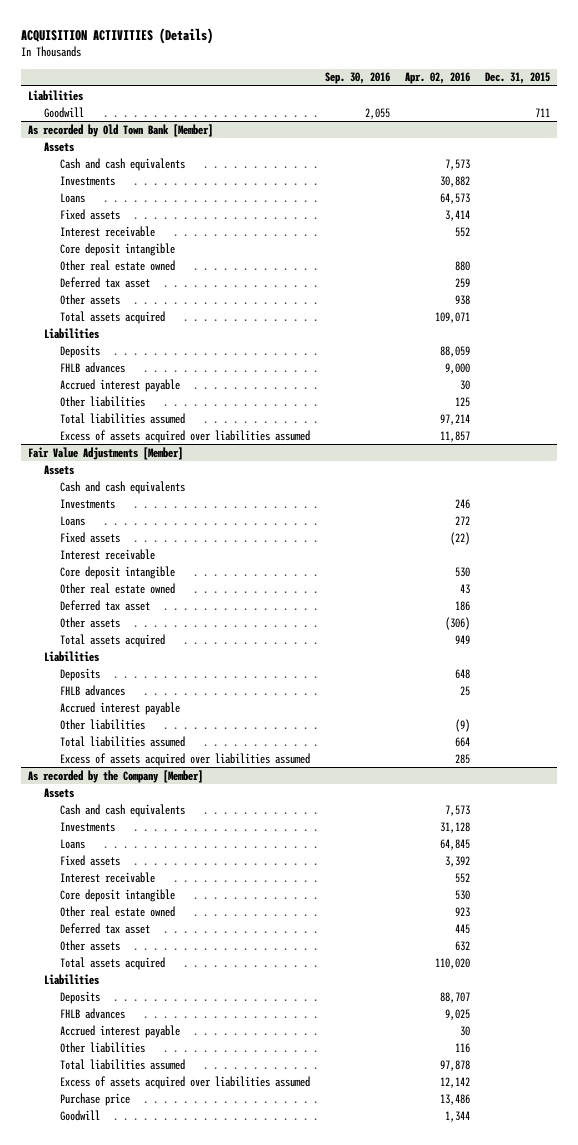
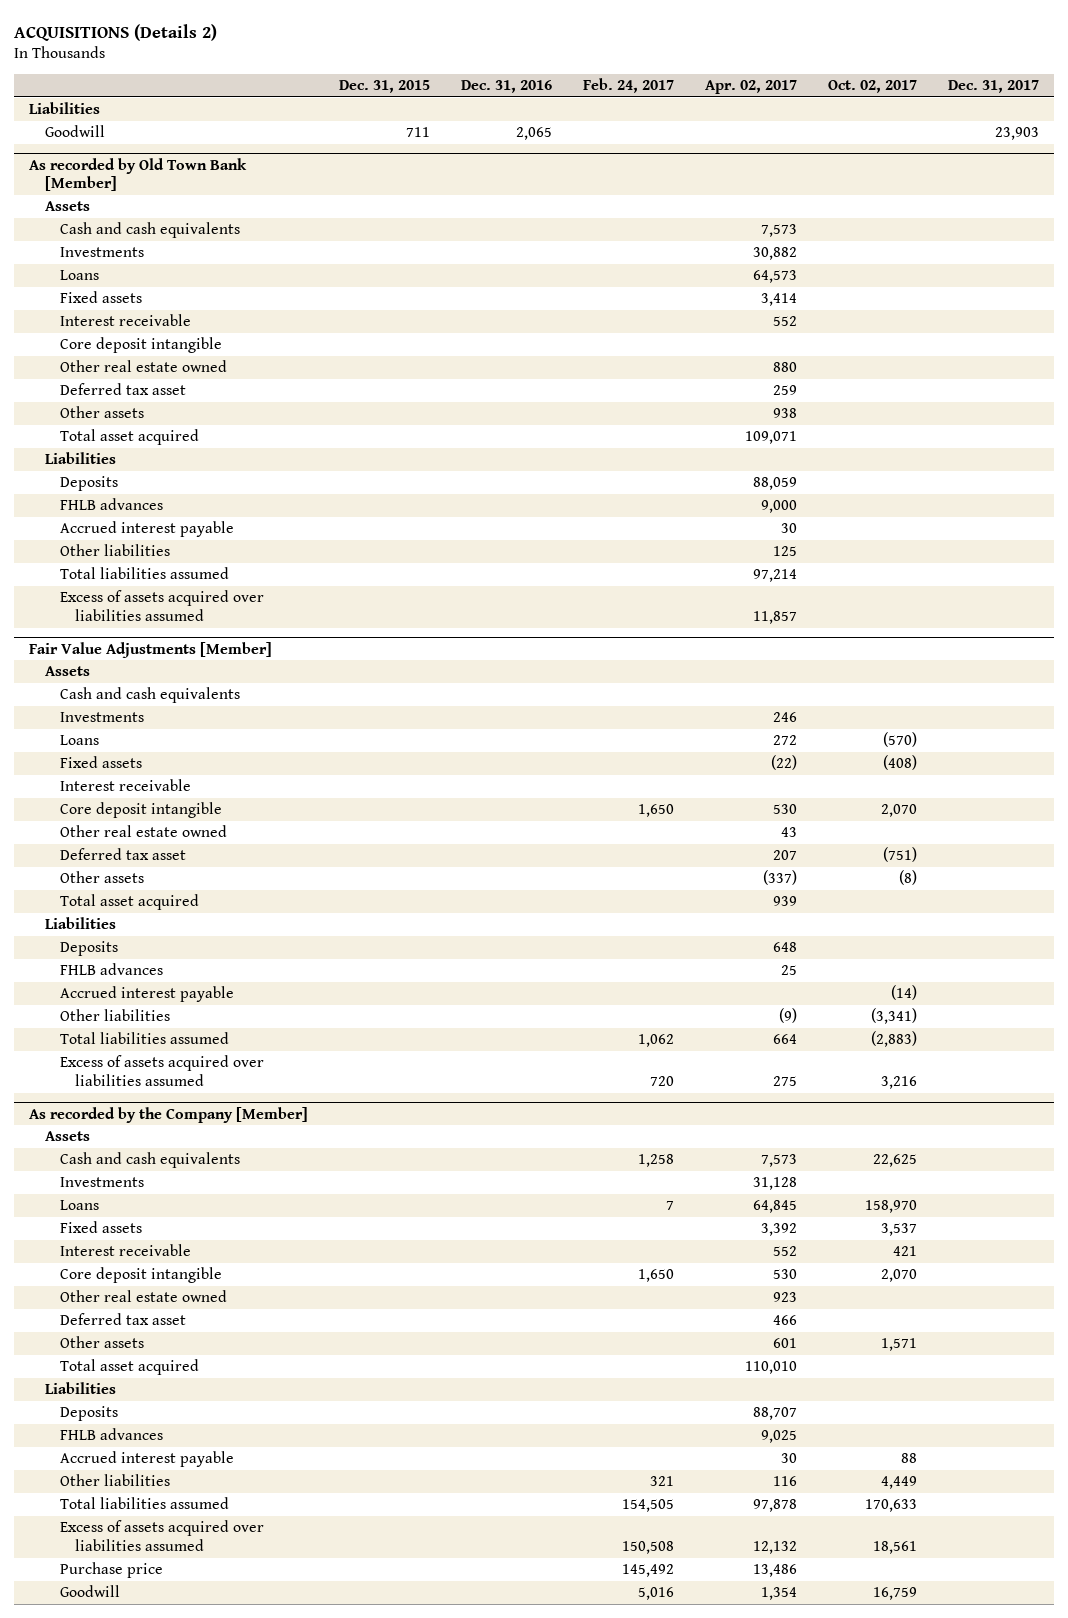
[20,27,213,44] ACQUISITION ACTIVITIES (Details) -> [13,23,217,41] ACQUISITIONS (Details 2)
[325,72,391,85] Sep. 30, 2016 -> none
[404,72,470,85] Apr. 02, 2016 -> none
none -> [460,79,552,93] Dec. 31, 2016
none -> [582,77,674,93] Feb. 24, 2017
none -> [704,79,797,94] Apr. 02, 2017
none -> [827,79,917,93] Oct. 02, 2017
none -> [947,79,1039,93] Dec. 31, 2017
[60,310,166,324] Total assets acquired -> [59,429,199,446] Total asset acquired
[60,633,166,647] Total assets acquired -> [59,894,199,911] Total asset acquired
[60,956,166,970] Total assets acquired -> [59,1359,199,1376] Total asset acquired

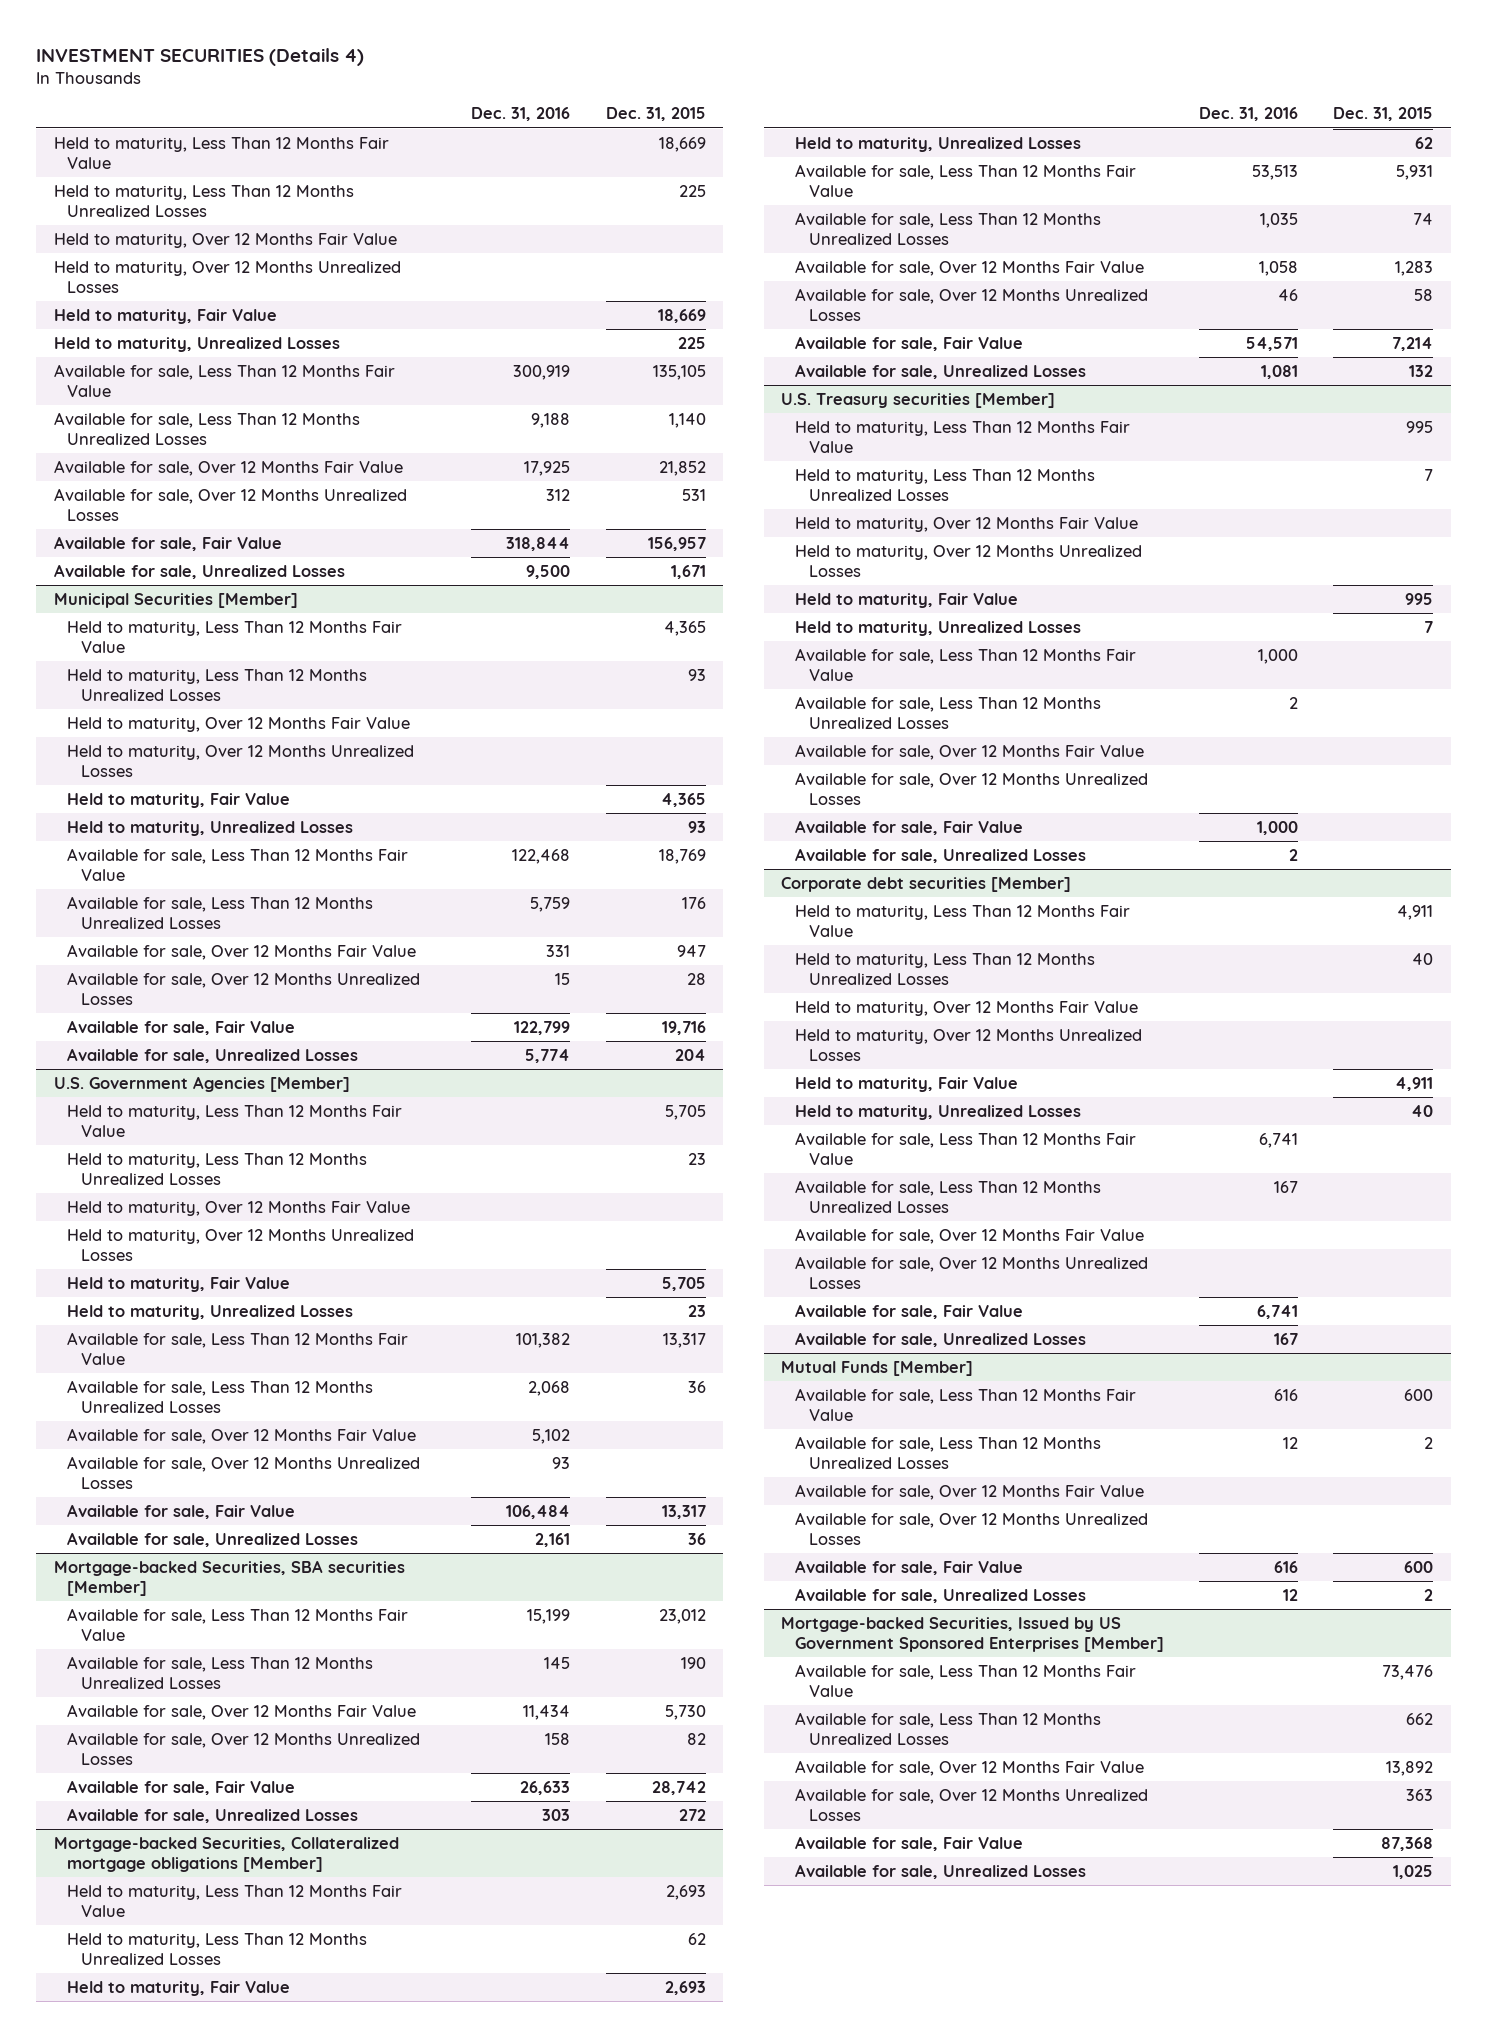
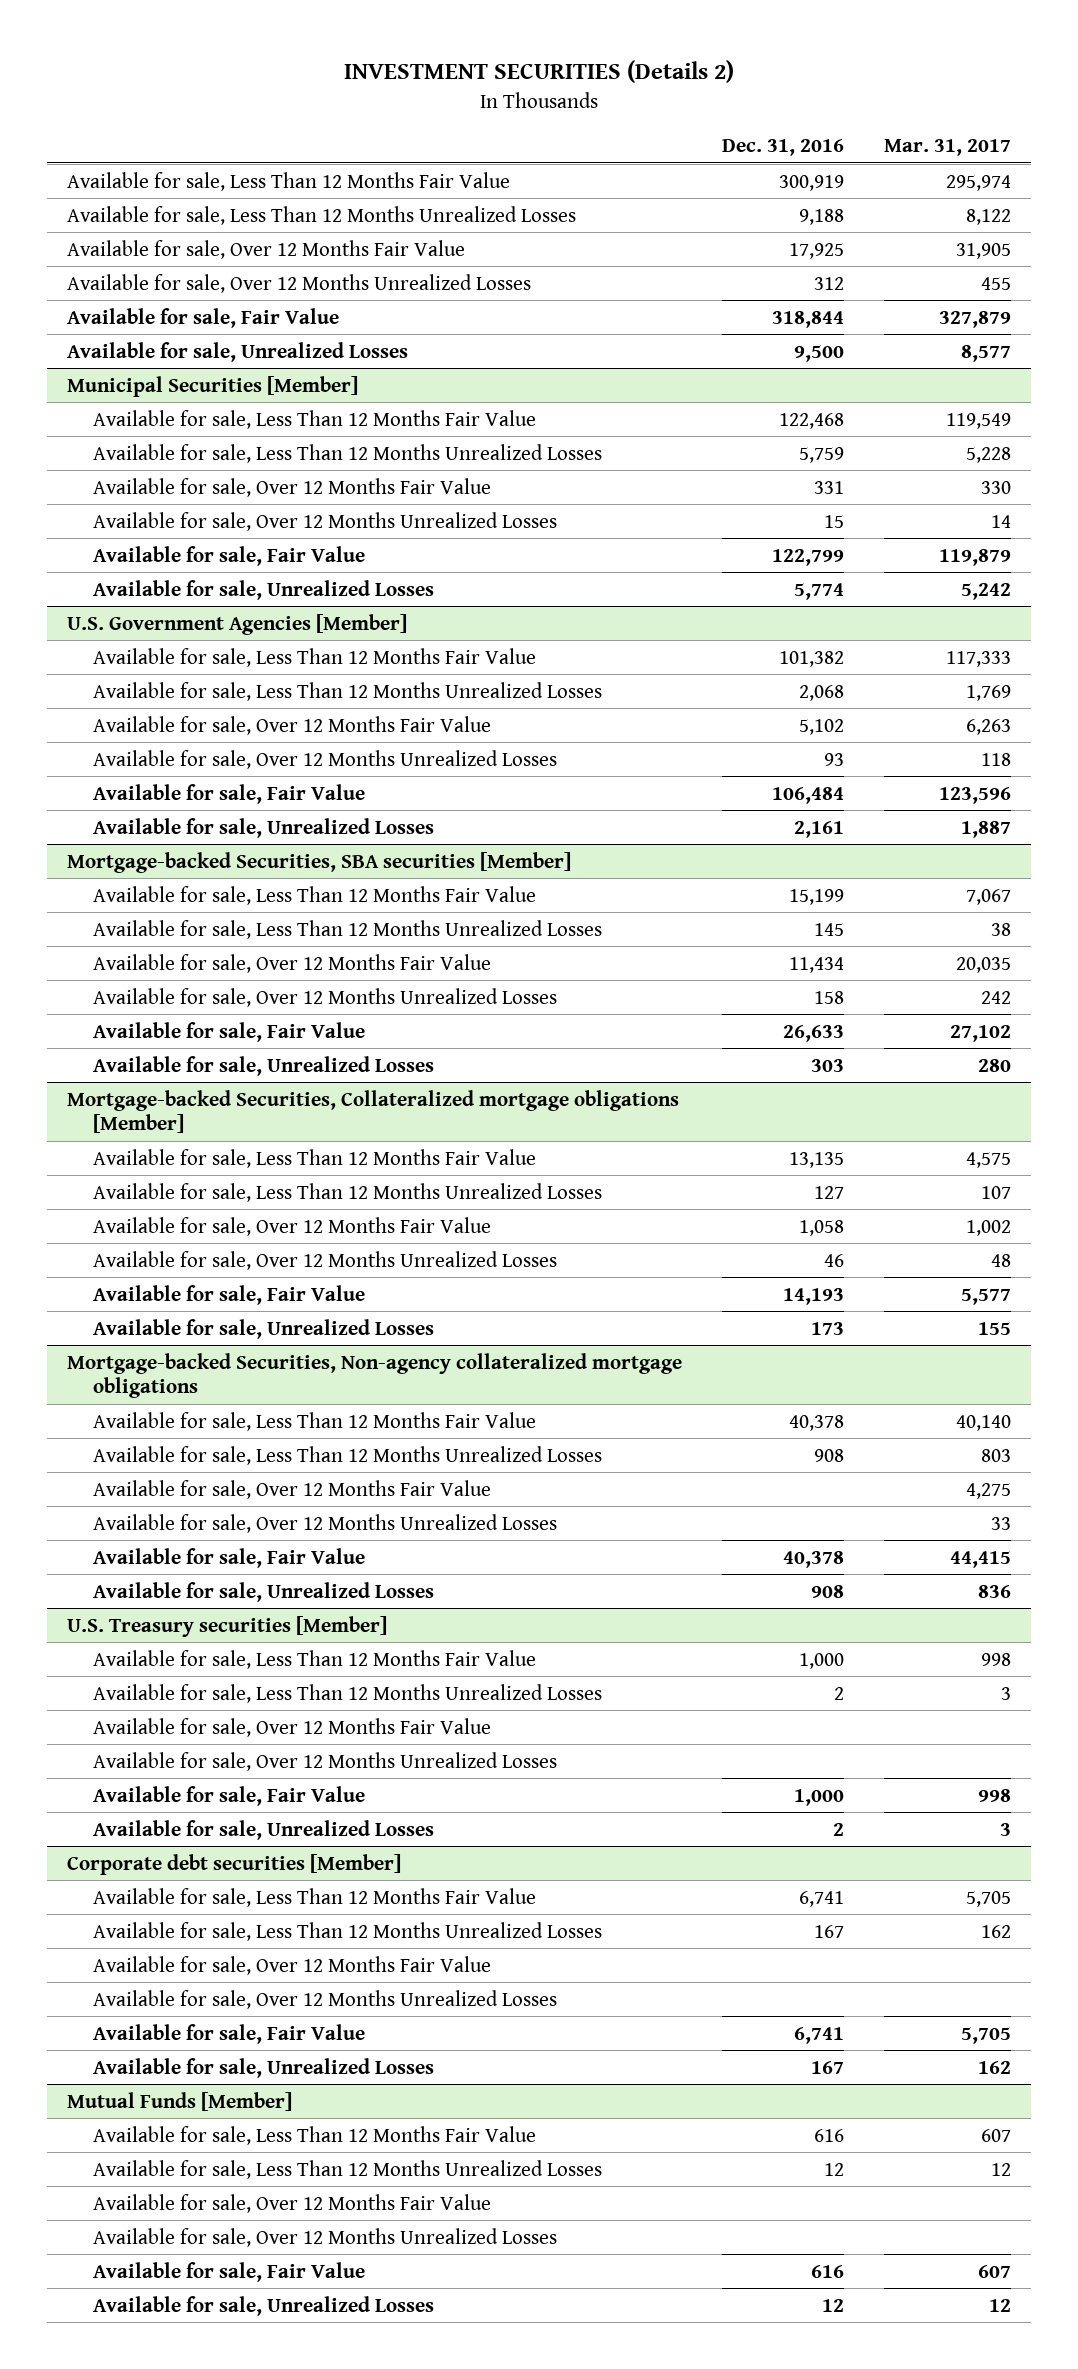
[36,47,365,66] INVESTMENT SECURITIES (Details 4) -> [344,60,735,84] INVESTMENT SECURITIES (Details 2)
[605,107,706,122] Dec. 31, 2015 -> none
none -> [884,138,1012,156] Mar. 31, 2017
[53,136,389,169] Held to maturity, Less Than 12 Months Fair Value -> none
[53,184,354,217] Held to maturity, Less Than 12 Months Unrealized Losses -> none
[53,232,397,248] Held to maturity, Over 12 Months Fair Value -> none
[53,260,401,293] Held to maturity, Over 12 Months Unrealized Losses -> none
[53,308,277,324] Held to maturity, Fair Value -> none
[53,336,340,352] Held to maturity, Unrealized Losses -> none
[67,620,403,653] Held to maturity, Less Than 12 Months Fair Value -> none
[67,668,368,701] Held to maturity, Less Than 12 Months Unrealized Losses -> none
[67,716,411,732] Held to maturity, Over 12 Months Fair Value -> none
[67,744,415,777] Held to maturity, Over 12 Months Unrealized Losses -> none
[67,792,291,808] Held to maturity, Fair Value -> none
[67,820,354,836] Held to maturity, Unrealized Losses -> none
[67,1104,403,1137] Held to maturity, Less Than 12 Months Fair Value -> none
[67,1152,368,1185] Held to maturity, Less Than 12 Months Unrealized Losses -> none
[67,1200,411,1216] Held to maturity, Over 12 Months Fair Value -> none
[67,1228,415,1261] Held to maturity, Over 12 Months Unrealized Losses -> none
[67,1276,291,1292] Held to maturity, Fair Value -> none
[67,1304,354,1320] Held to maturity, Unrealized Losses -> none
[67,1884,403,1917] Held to maturity, Less Than 12 Months Fair Value -> none
[67,1932,368,1965] Held to maturity, Less Than 12 Months Unrealized Losses -> none
[67,1980,291,1996] Held to maturity, Fair Value -> none
[795,136,1082,152] Held to maturity, Unrealized Losses -> none
[1252,164,1299,180] 53,513 -> [789,1151,845,1168] 13,135
[1260,212,1299,228] 1,035 -> [814,1185,845,1199] 127
[1246,336,1299,351] 54,571 -> [783,1287,845,1305] 14,193
[1261,364,1299,379] 1,081 -> [811,1321,845,1335] 173
none -> [67,1352,683,1399] Mortgage-backed Securities, Non-agency collateralized mortgage obligations
none -> [93,1411,537,1431] Available for sale, Less Than 12 Months Fair Value
none -> [93,1445,603,1465] Available for sale, Less Than 12 Months Unrealized Losses
none -> [93,1479,492,1499] Available for sale, Over 12 Months Fair Value
none -> [93,1513,558,1533] Available for sale, Over 12 Months Unrealized Losses
none -> [93,1547,366,1568] Available for sale, Fair Value
none -> [93,1581,435,1602] Available for sale, Unrealized Losses
[795,420,1131,453] Held to maturity, Less Than 12 Months Fair Value -> none
[795,468,1096,501] Held to maturity, Less Than 12 Months Unrealized Losses -> none
[795,516,1139,532] Held to maturity, Over 12 Months Fair Value -> none
[795,544,1143,577] Held to maturity, Over 12 Months Unrealized Losses -> none
[795,592,1019,608] Held to maturity, Fair Value -> none
[795,620,1082,636] Held to maturity, Unrealized Losses -> none
[795,904,1131,937] Held to maturity, Less Than 12 Months Fair Value -> none
[795,952,1096,985] Held to maturity, Less Than 12 Months Unrealized Losses -> none
[795,1000,1139,1016] Held to maturity, Over 12 Months Fair Value -> none
[795,1028,1143,1061] Held to maturity, Over 12 Months Unrealized Losses -> none
[795,1076,1019,1092] Held to maturity, Fair Value -> none
[795,1104,1082,1120] Held to maturity, Unrealized Losses -> none
[781,1616,1165,1652] Mortgage-backed Securities, Issued by US Government Sponsored Enterprises [Member] -> none
[795,1663,1137,1697] Available for sale, Less Than 12 Months Fair Value -> none
[795,1711,1102,1745] Available for sale, Less Than 12 Months Unrealized Losses -> none
[795,1759,1145,1776] Available for sale, Over 12 Months Fair Value -> none
[795,1787,1149,1821] Available for sale, Over 12 Months Unrealized Losses -> none
[795,1835,1024,1851] Available for sale, Fair Value -> none
[795,1863,1087,1879] Available for sale, Unrealized Losses -> none

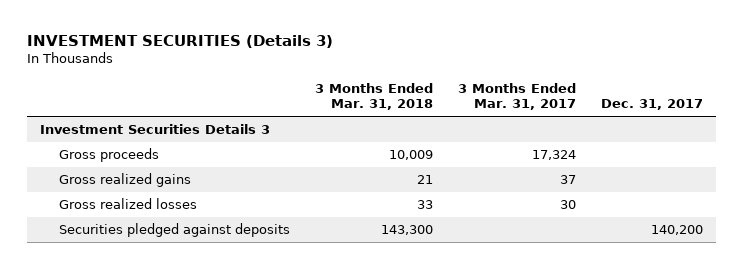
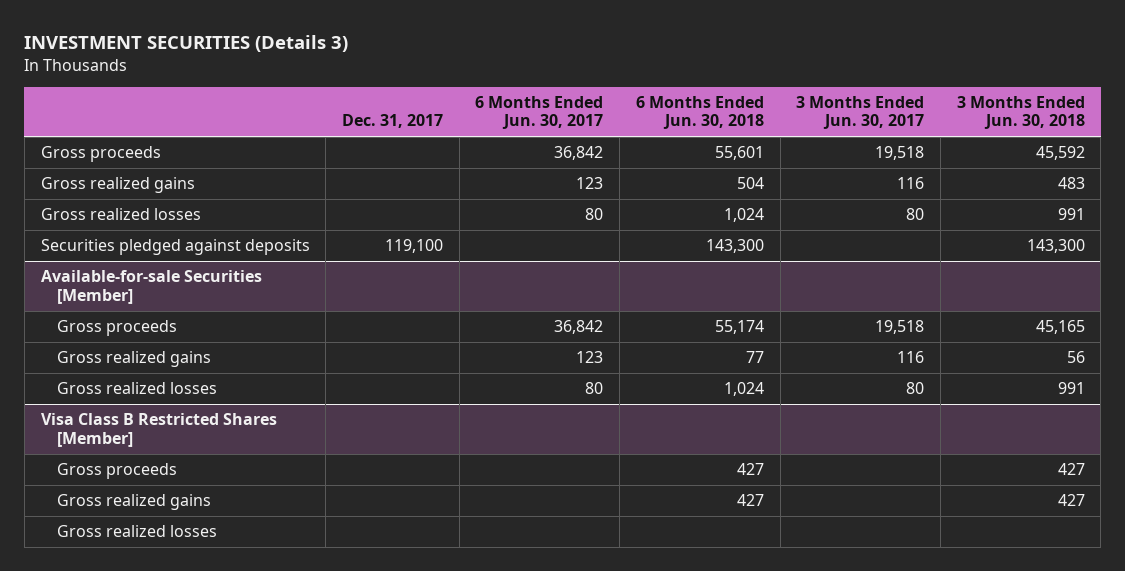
[315,82,434,111] 3 Months Ended Mar. 31, 2018 -> none
[458,82,577,111] 3 Months Ended Mar. 31, 2017 -> none
none -> [475,95,604,130] 6 Months Ended Jun. 30, 2017
none -> [635,95,764,130] 6 Months Ended Jun. 30, 2018
none -> [796,95,925,130] 3 Months Ended Jun. 30, 2017
none -> [956,95,1085,130] 3 Months Ended Jun. 30, 2018
[39,123,270,134] Investment Securities Details 3 -> none
[651,224,704,235] 140,200 -> [384,239,443,254] 119,100
none -> [40,270,262,304] Available-for-sale Securities [Member]
none -> [56,320,177,337] Gross proceeds
none -> [56,351,211,368] Gross realized gains
none -> [56,382,217,395] Gross realized losses
none -> [40,413,277,447] Visa Class B Restricted Shares [Member]
none -> [56,463,177,480] Gross proceeds
none -> [56,494,211,511] Gross realized gains
none -> [56,525,217,538] Gross realized losses

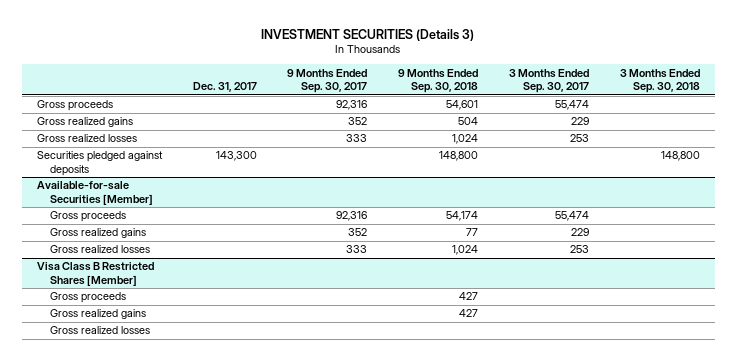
[475,95,604,130] 6 Months Ended Jun. 30, 2017 -> none
[635,95,764,130] 6 Months Ended Jun. 30, 2018 -> none
[796,95,925,130] 3 Months Ended Jun. 30, 2017 -> none
[956,95,1085,130] 3 Months Ended Jun. 30, 2018 -> none
none -> [287,68,368,94] 9 Months Ended Sep. 30, 2017
none -> [398,68,479,94] 9 Months Ended Sep. 30, 2018
none -> [509,68,590,94] 3 Months Ended Sep. 30, 2017
none -> [619,68,700,94] 3 Months Ended Sep. 30, 2018
[384,239,443,254] 119,100 -> [215,151,257,162] 143,300

